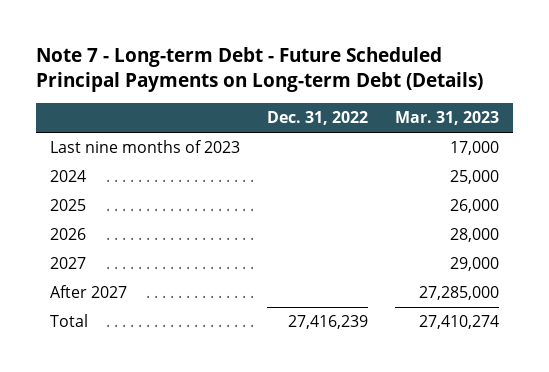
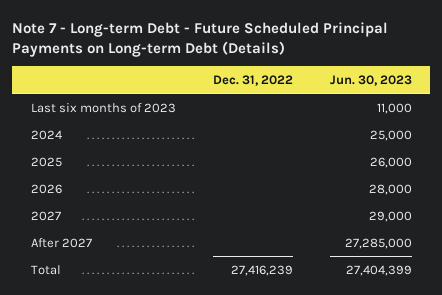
[395,111,500,126] Mar. 31, 2023 -> none
none -> [329,74,412,86] Jun. 30, 2023
[49,140,240,154] Last nine months of 2023 -> [30,102,176,113] Last six months of 2023

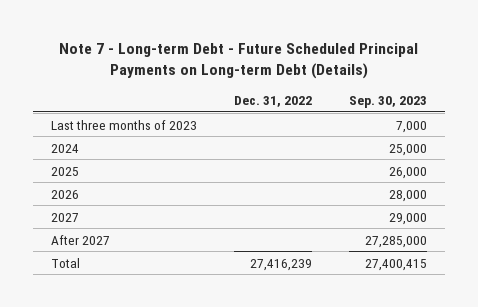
[329,74,412,86] Jun. 30, 2023 -> none
none -> [348,95,427,108] Sep. 30, 2023
[30,102,176,113] Last six months of 2023 -> [51,119,198,130] Last three months of 2023

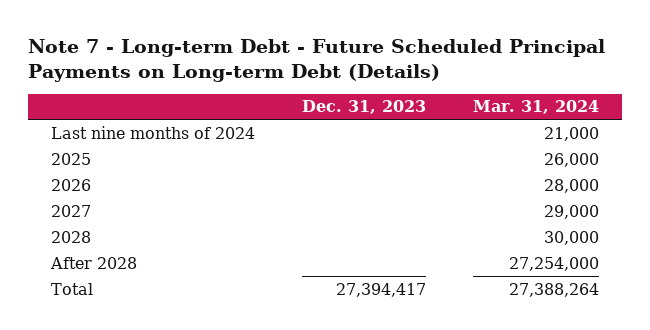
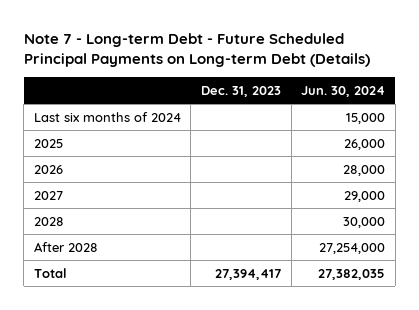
[472,100,599,115] Mar. 31, 2024 -> none
none -> [301,85,386,97] Jun. 30, 2024
[51,125,256,139] Last nine months of 2024 -> [33,111,181,122] Last six months of 2024

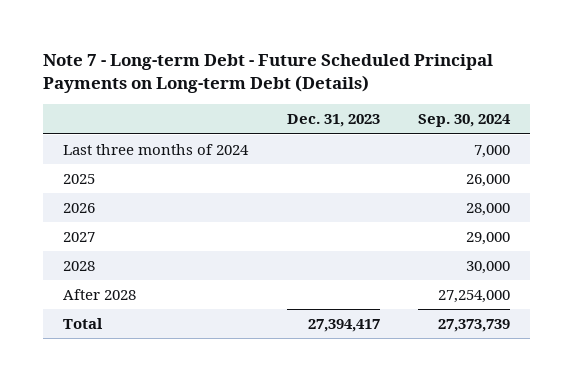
[301,85,386,97] Jun. 30, 2024 -> none
none -> [418,114,512,128] Sep. 30, 2024
[33,111,181,122] Last six months of 2024 -> [62,143,249,155] Last three months of 2024

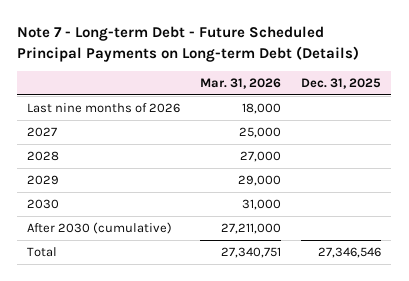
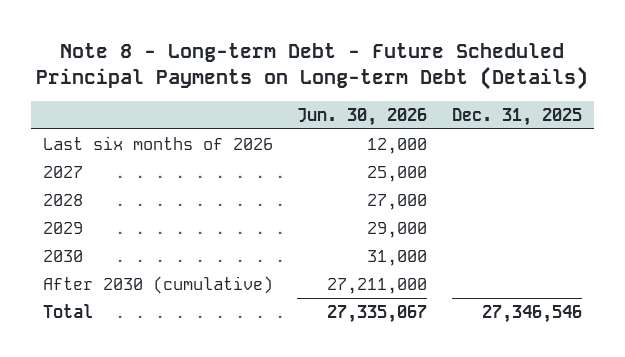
[17,26,360,62] Note 7 - Long-term Debt - Future Scheduled Principal Payments on Long-term Debt (Details) -> [36,42,589,90] Note 8 - Long-term Debt - Future Scheduled Principal Payments on Long-term Debt (Details)
[200,77,282,89] Mar. 31, 2026 -> none
none -> [297,107,428,126] Jun. 30, 2026
[27,103,181,114] Last nine months of 2026 -> [43,136,274,151] Last six months of 2026

